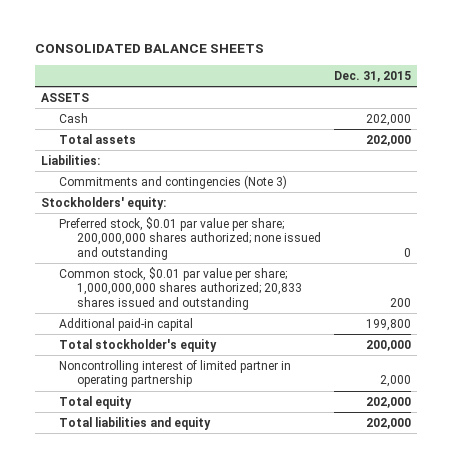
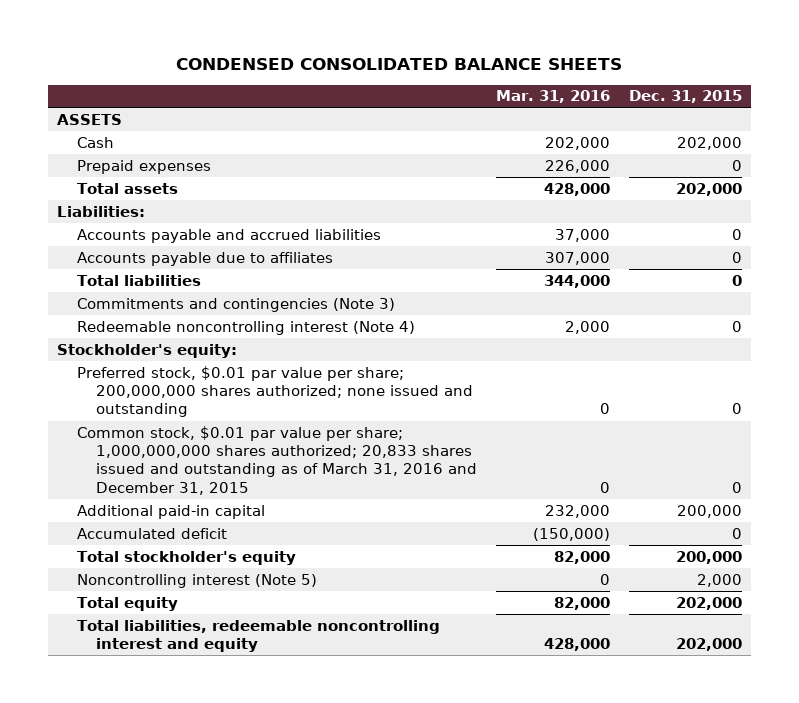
[34,44,264,54] CONSOLIDATED BALANCE SHEETS -> [176,58,623,71] CONDENSED CONSOLIDATED BALANCE SHEETS
none -> [495,90,610,104] Mar. 31, 2016
none -> [76,159,211,174] Prepaid expenses
none -> [76,228,381,243] Accounts payable and accrued liabilities
none -> [76,251,333,266] Accounts payable due to affiliates
none -> [76,274,201,286] Total liabilities
none -> [76,320,415,335] Redeemable noncontrolling interest (Note 4)
[41,196,167,210] Stockholders' equity: -> [57,343,238,358] Stockholder's equity:
[58,266,302,310] Common stock, $0.01 par value per share; 1,000,000,000 shares authorized; 20,833 shares issued and outstanding -> [76,425,477,495] Common stock, $0.01 par value per share; 1,000,000,000 shares authorized; 20,833 shares issued and outstanding as of March 31, 2016 and December 31, 2015
[389,297,411,307] 200 -> [731,481,742,493] 0
[365,318,411,331] 199,800 -> [676,504,742,518] 200,000
none -> [76,527,227,539] Accumulated deficit
[58,359,291,388] Noncontrolling interest of limited partner in operating partnership -> [76,573,317,588] Noncontrolling interest (Note 5)
[58,416,211,430] Total liabilities and equity -> [76,619,440,653] Total liabilities, redeemable noncontrolling interest and equity

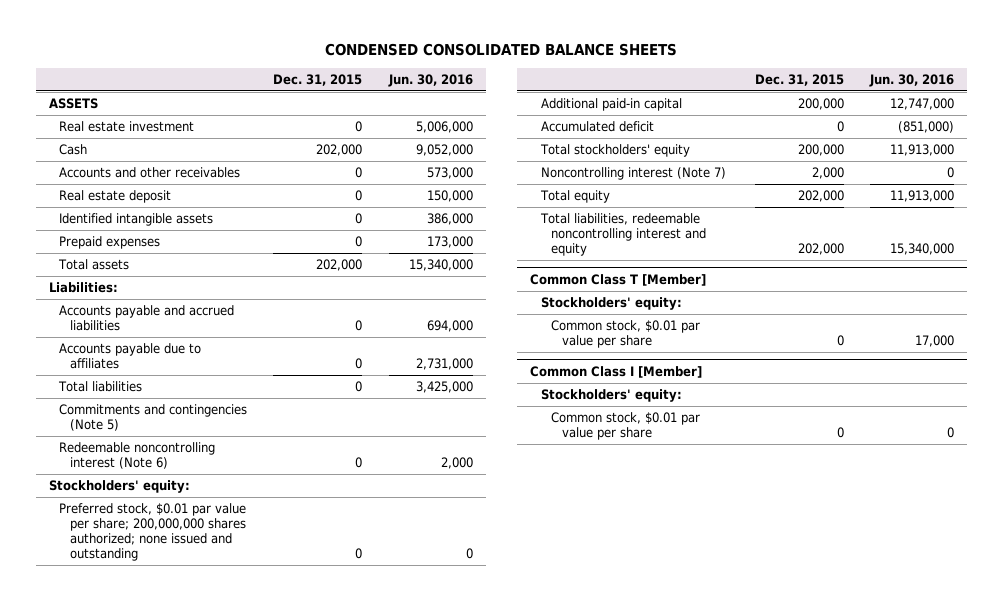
[495,90,610,104] Mar. 31, 2016 -> none
none -> [387,73,473,87] Jun. 30, 2016
none -> [59,121,195,133] Real estate investment
none -> [59,167,241,179] Accounts and other receivables
none -> [59,190,172,204] Real estate deposit
none -> [59,213,214,227] Identified intangible assets
[76,297,395,312] Commitments and contingencies (Note 3) -> [59,404,248,432] Commitments and contingencies (Note 5)
[76,320,415,335] Redeemable noncontrolling interest (Note 4) -> [59,442,216,470] Redeemable noncontrolling interest (Note 6)
[57,343,238,358] Stockholder's equity: -> [48,480,190,494] Stockholders' equity:
[76,425,477,495] Common stock, $0.01 par value per share; 1,000,000,000 shares authorized; 20,833 shares issued and outstanding as of March 31, 2016 and December 31, 2015 -> none
[76,550,296,565] Total stockholder's equity -> [539,144,690,158] Total stockholders' equity
[76,573,317,588] Noncontrolling interest (Note 5) -> [540,167,726,181] Noncontrolling interest (Note 7)
none -> [530,273,707,286] Common Class T [Member]
none -> [540,297,682,311] Stockholders' equity:
none -> [551,320,701,349] Common stock, $0.01 par value per share
none -> [530,365,703,378] Common Class I [Member]
none -> [540,389,682,403] Stockholders' equity:
none -> [551,412,701,441] Common stock, $0.01 par value per share

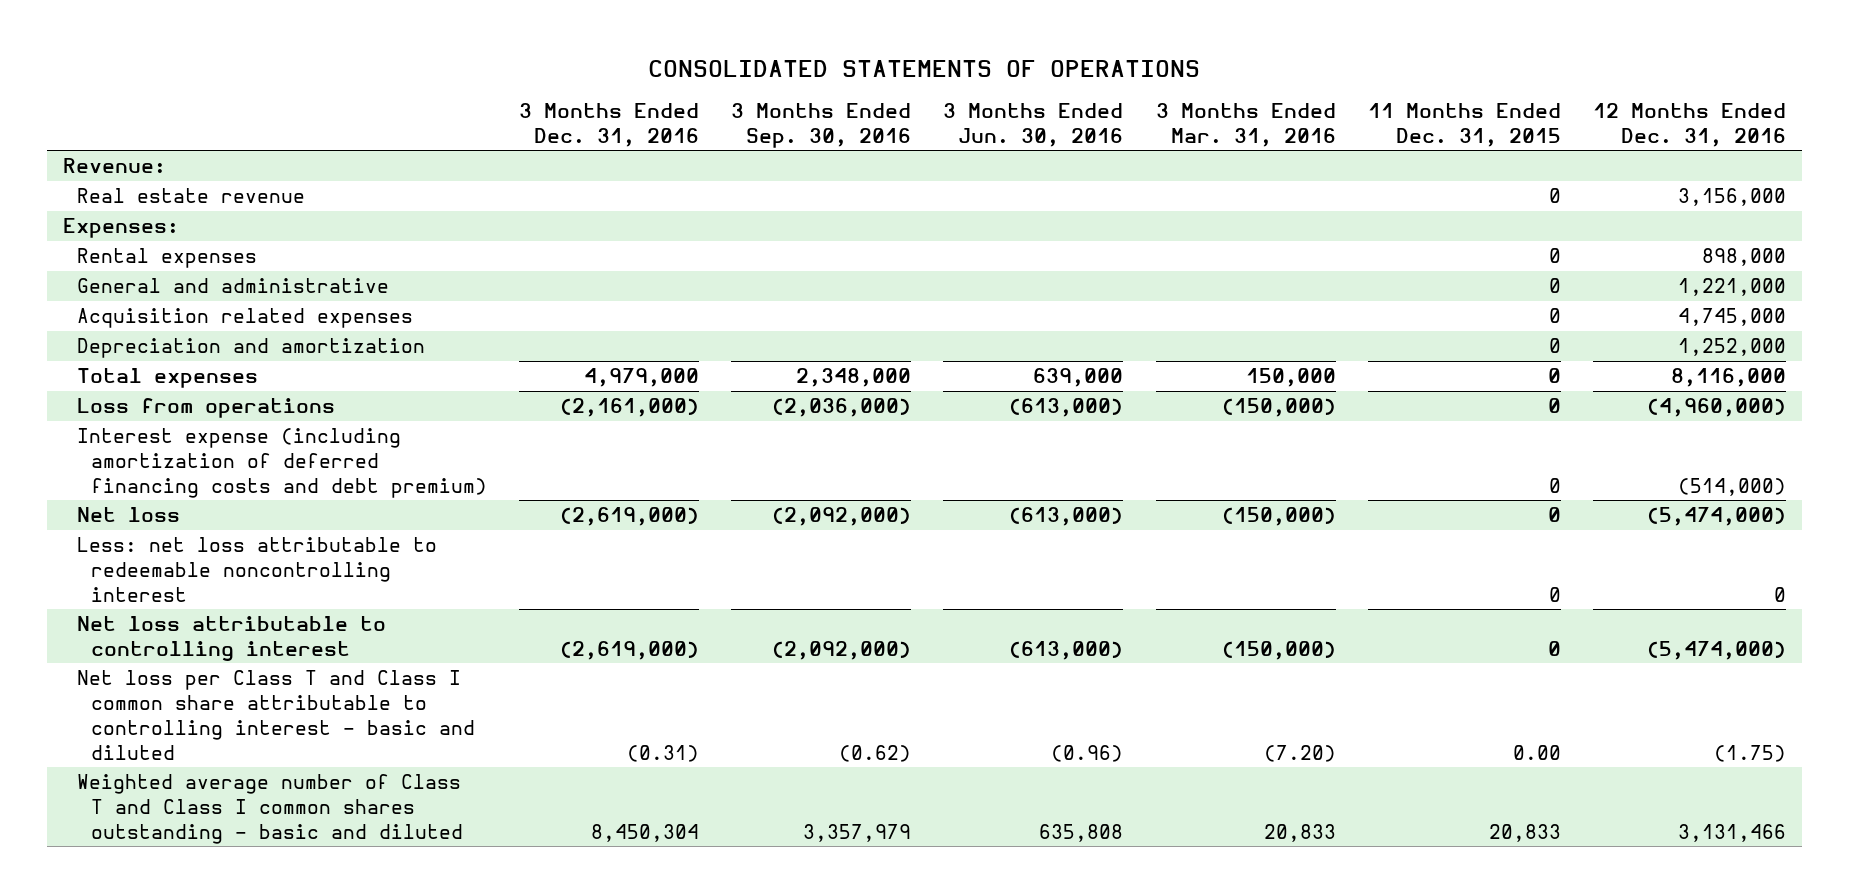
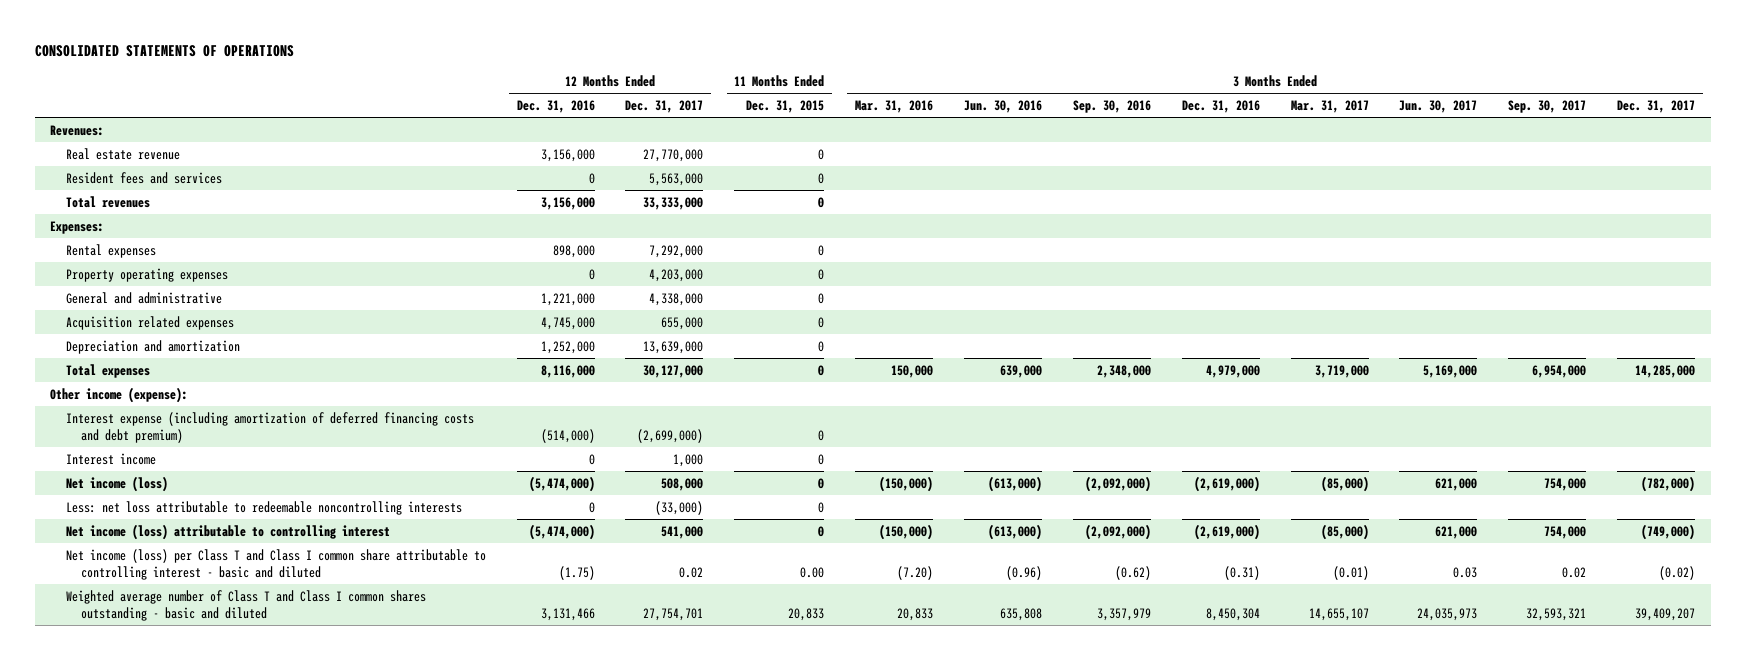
none -> [625,99,704,113] Dec. 31, 2017
none -> [1290,99,1369,113] Mar. 31, 2017
none -> [1399,99,1478,113] Jun. 30, 2017
none -> [1508,99,1587,113] Sep. 30, 2017
none -> [1617,99,1696,113] Dec. 31, 2017
[62,158,166,174] Revenue: -> [50,124,105,136] Revenues:
none -> [65,171,222,184] Resident fees and services
none -> [65,195,150,208] Total revenues
none -> [65,267,228,282] Property operating expenses
[76,398,335,419] Loss from operations -> none
none -> [50,386,189,403] Other income (expense):
none -> [65,452,156,465] Interest income
[76,507,180,523] Net loss -> [65,475,168,492] Net income (loss)
[76,537,437,602] Less: net loss attributable to redeemable noncontrolling interest -> [65,500,462,515] Less: net loss attributable to redeemable noncontrolling interests
[76,616,386,661] Net loss attributable to controlling interest -> [65,523,390,540] Net income (loss) attributable to controlling interest
[76,670,475,760] Net loss per Class T and Class I common share attributable to controlling interest - basic and diluted -> [65,548,486,581] Net income (loss) per Class T and Class I common share attributable to controlling interest - basic and diluted

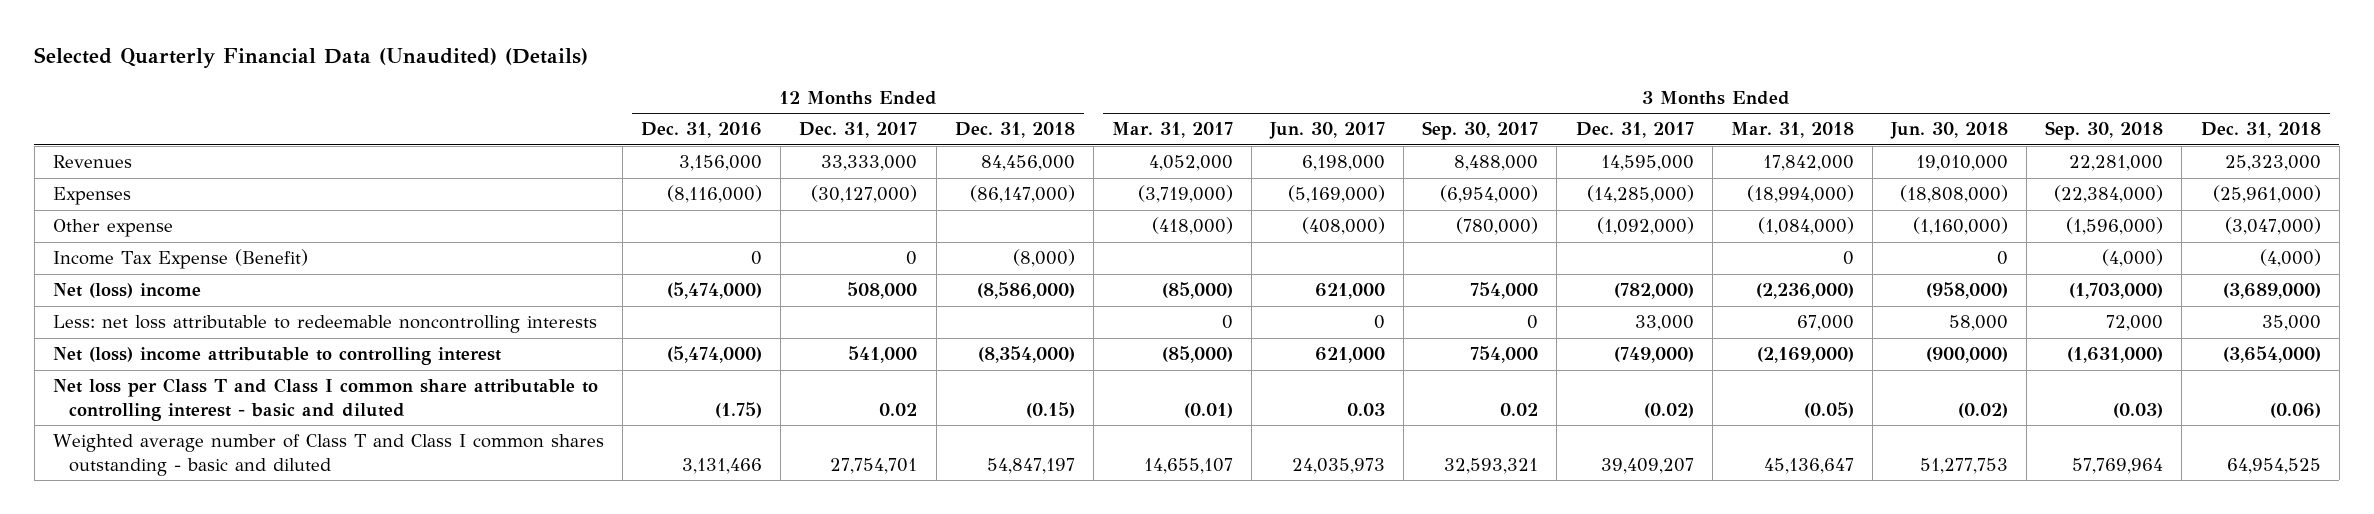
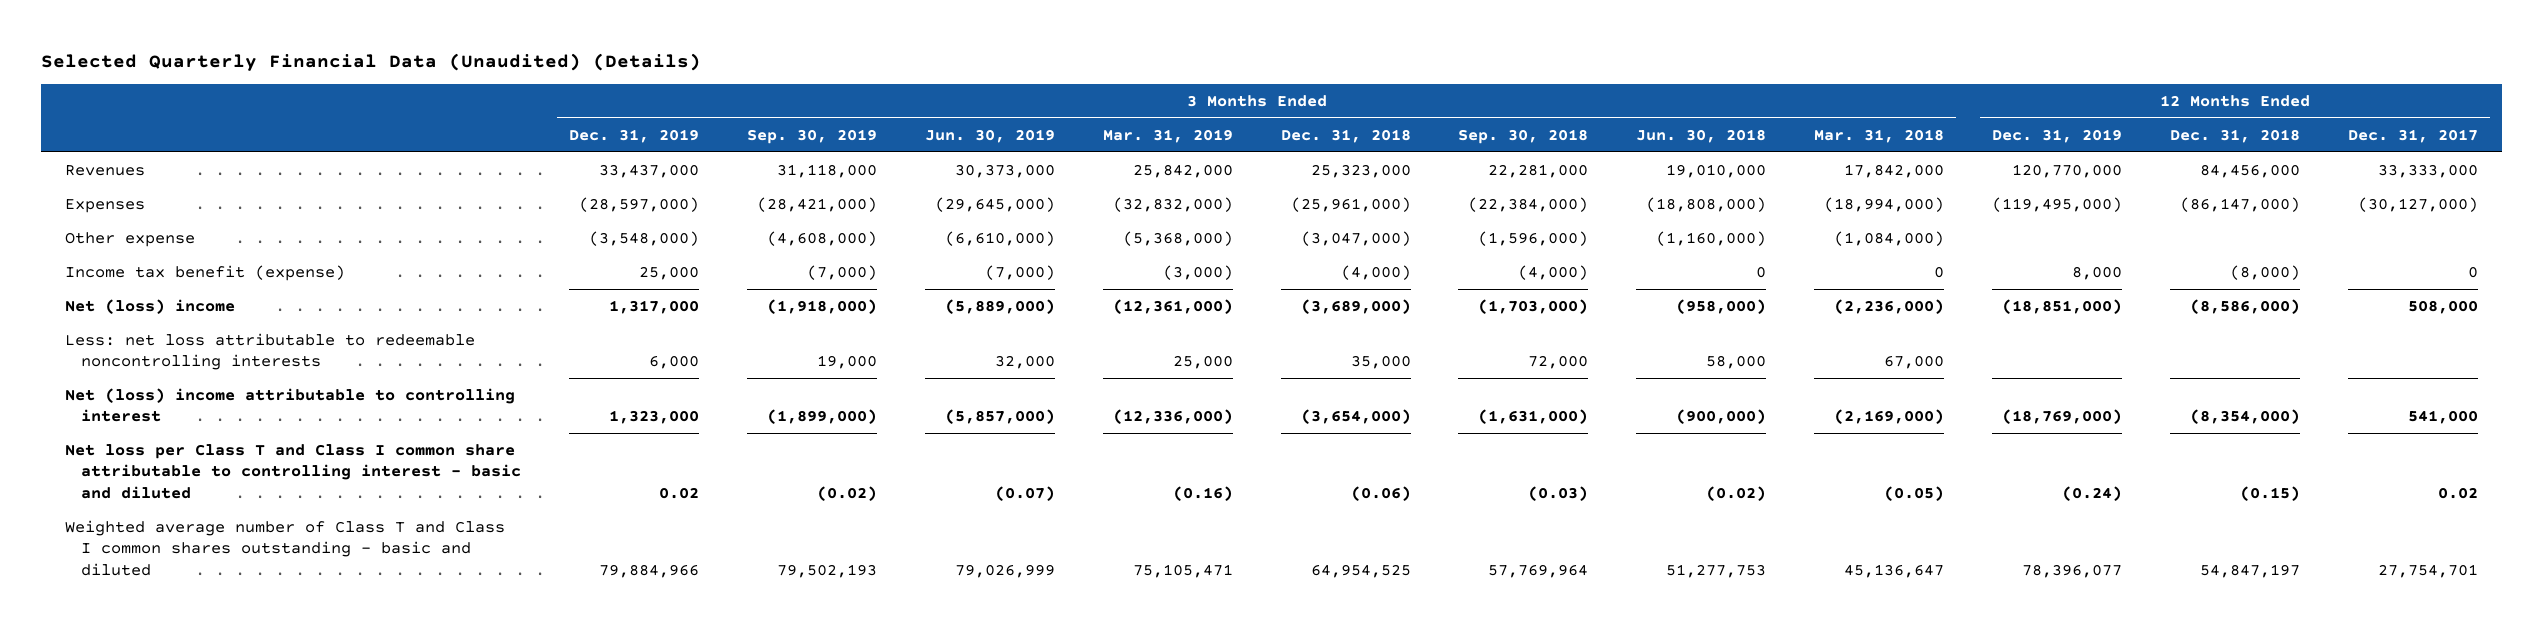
[641,122,763,139] Dec. 31, 2016 -> none
[1111,122,1233,139] Mar. 31, 2017 -> none
[1269,122,1386,140] Jun. 30, 2017 -> none
[1422,121,1539,141] Sep. 30, 2017 -> none
[1575,122,1694,139] Dec. 31, 2017 -> none
none -> [569,128,700,143] Dec. 31, 2019
none -> [746,128,877,144] Sep. 30, 2019
none -> [924,128,1055,143] Jun. 30, 2019
none -> [1102,128,1233,143] Mar. 31, 2019
none -> [1992,128,2123,143] Dec. 31, 2019
[52,249,308,270] Income Tax Expense (Benefit) -> [64,264,345,281] Income tax benefit (expense)

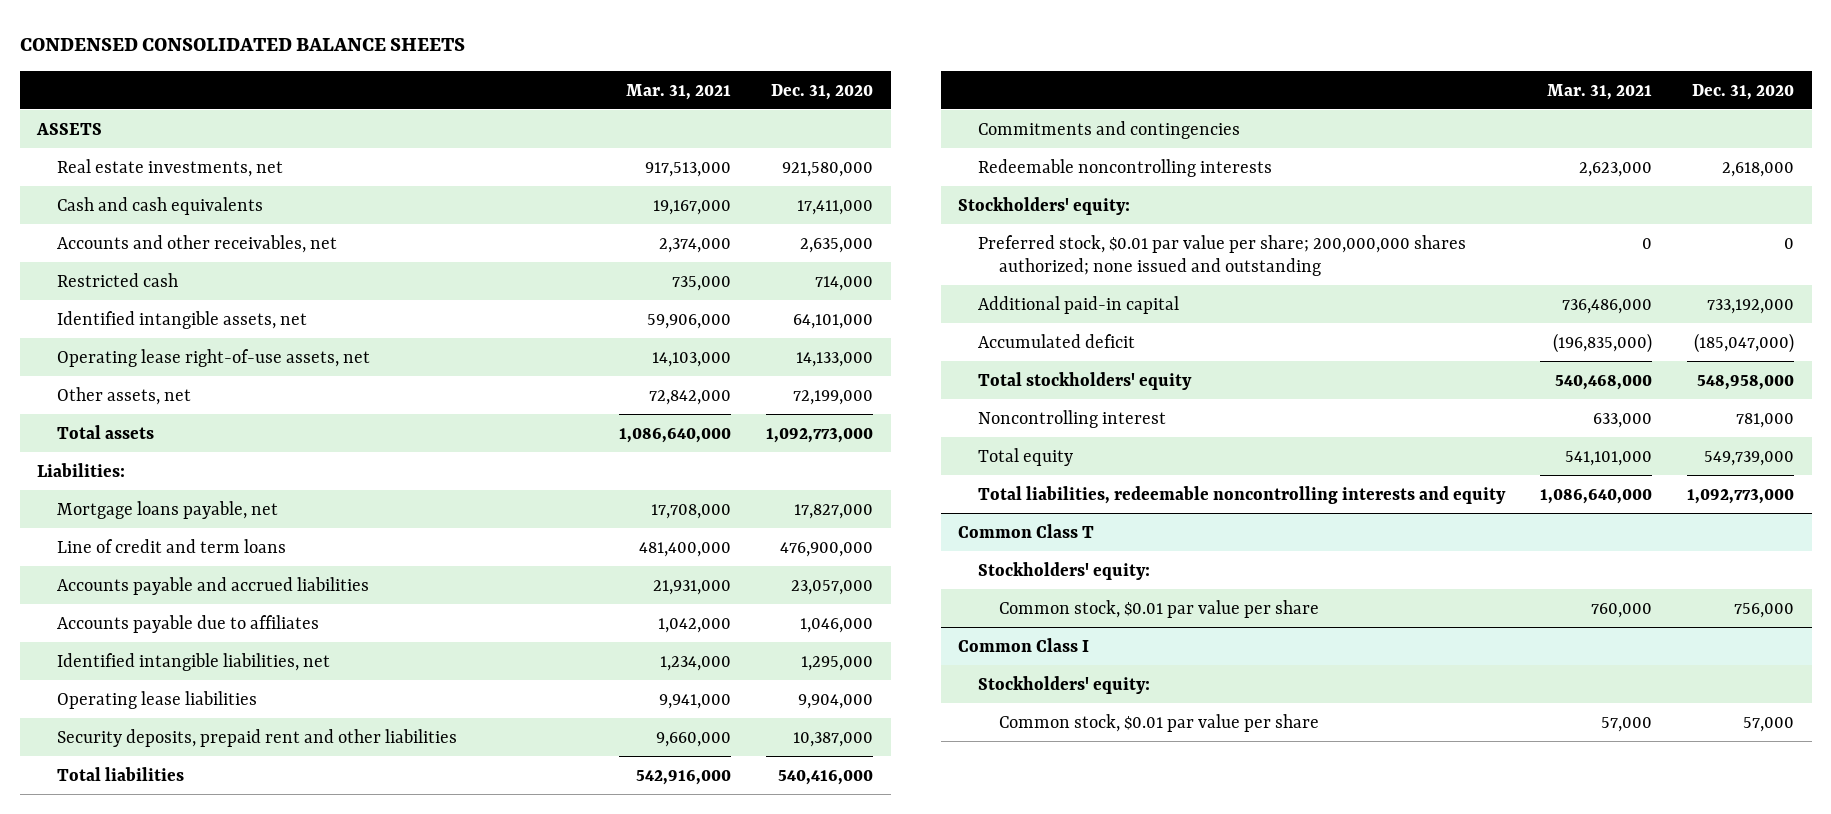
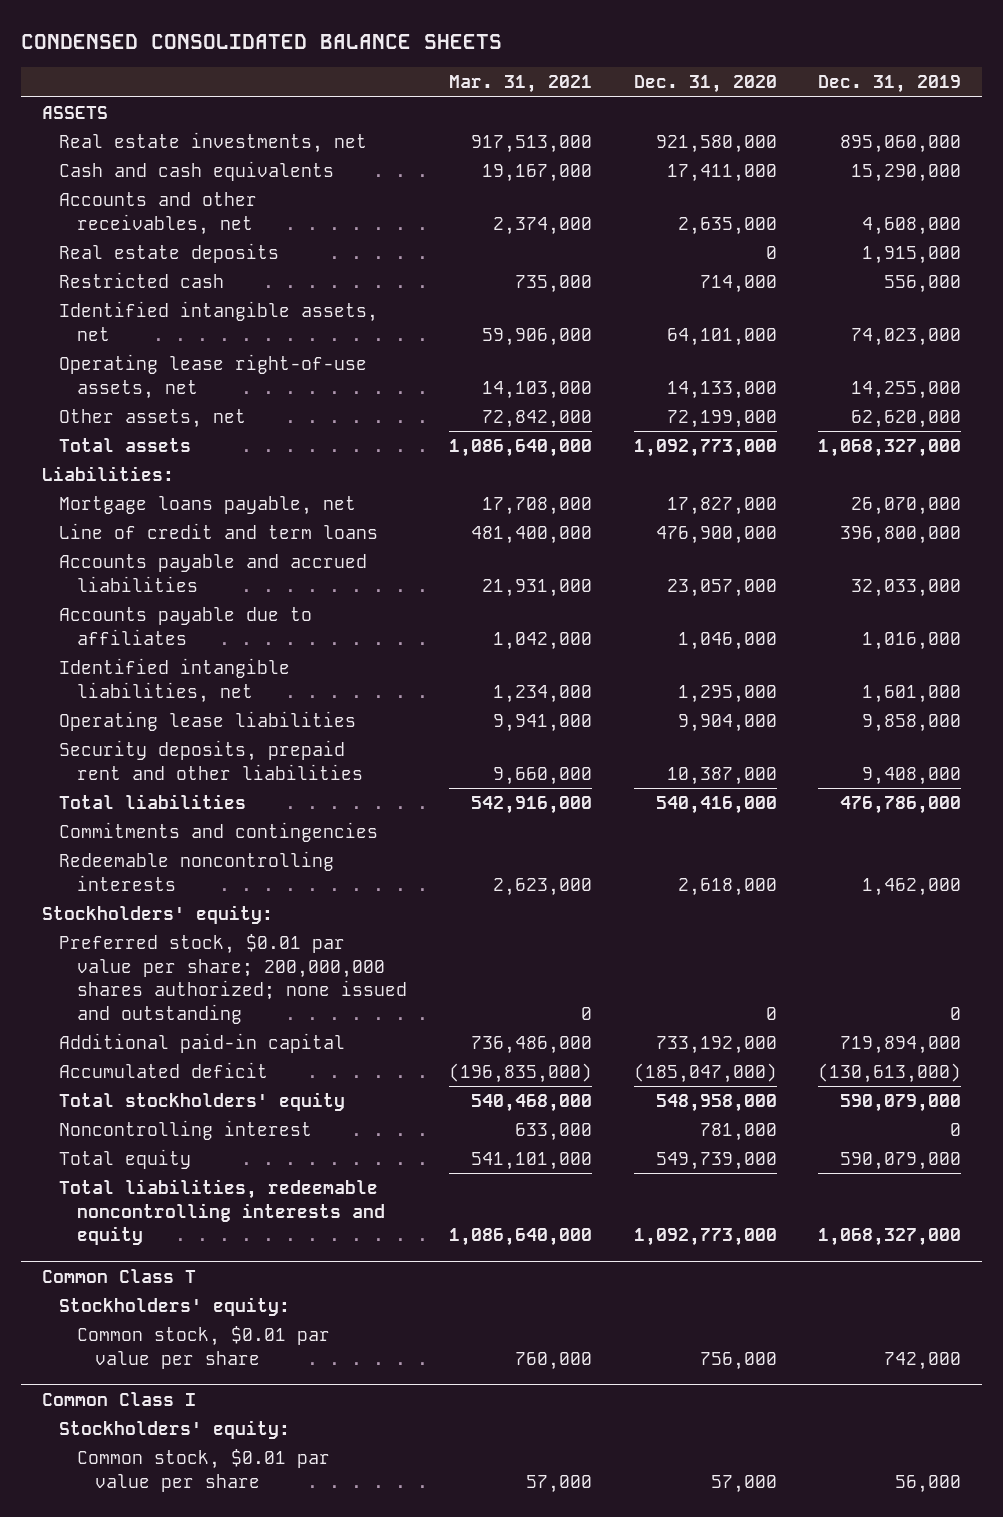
none -> [818,75,962,94] Dec. 31, 2019
none -> [59,243,280,264] Real estate deposits

